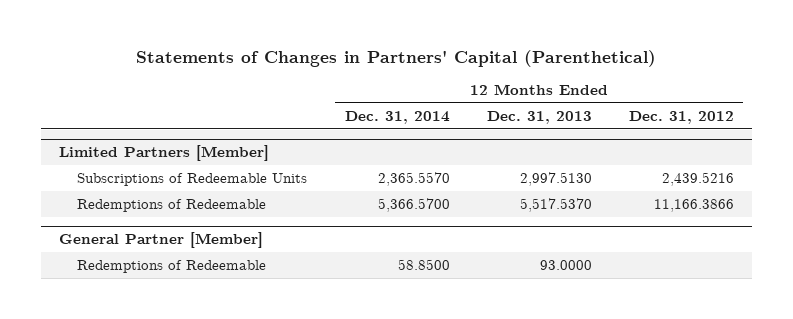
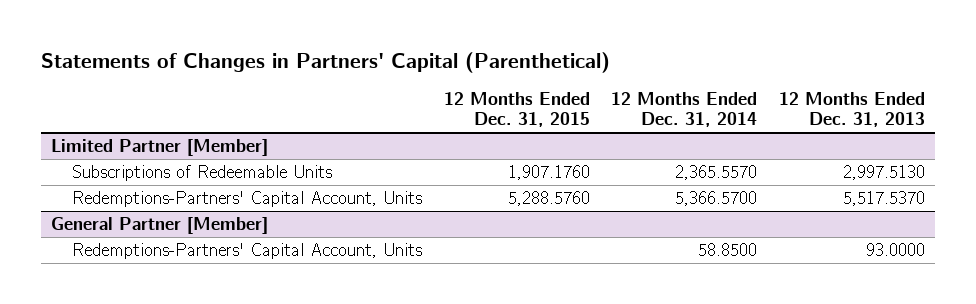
[628,110,734,124] Dec. 31, 2012 -> none
none -> [443,91,590,128] 12 Months Ended Dec. 31, 2015
[59,145,270,162] Limited Partners [Member] -> [51,139,269,157] Limited Partner [Member]
[77,198,267,212] Redemptions of Redeemable -> [72,191,423,208] Redemptions-Partners' Capital Account, Units
[77,259,267,273] Redemptions of Redeemable -> [72,243,423,260] Redemptions-Partners' Capital Account, Units

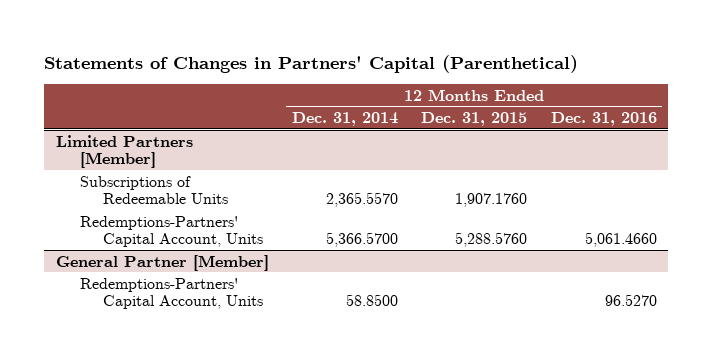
[778,91,925,128] 12 Months Ended Dec. 31, 2013 -> none
none -> [550,111,657,126] Dec. 31, 2016
[51,139,269,157] Limited Partner [Member] -> [56,134,194,169] Limited Partners [Member]

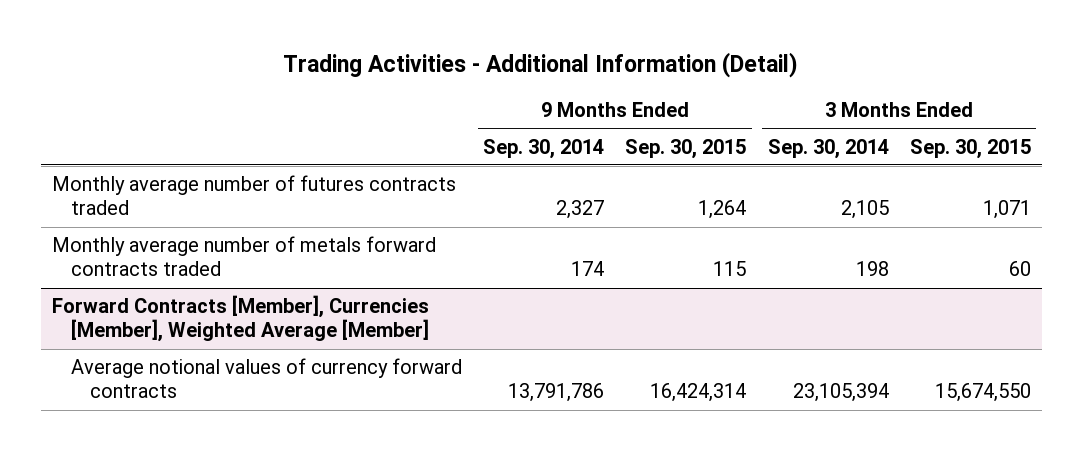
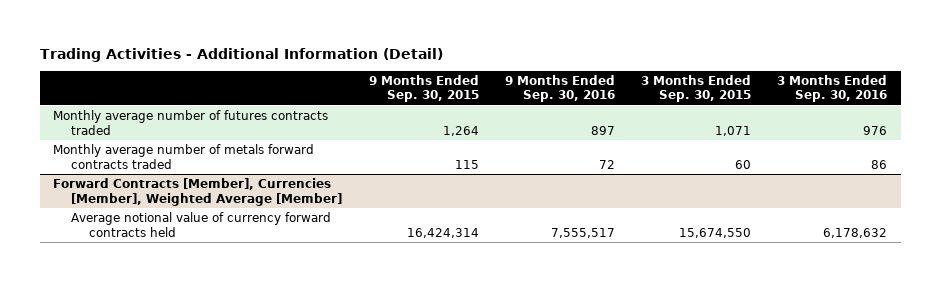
[483,138,605,159] Sep. 30, 2014 -> none
[767,138,889,159] Sep. 30, 2014 -> none
none -> [504,74,615,103] 9 Months Ended Sep. 30, 2016
none -> [777,74,888,103] 3 Months Ended Sep. 30, 2016
[70,358,462,399] Average notional values of currency forward contracts -> [71,212,332,237] Average notional value of currency forward contracts held

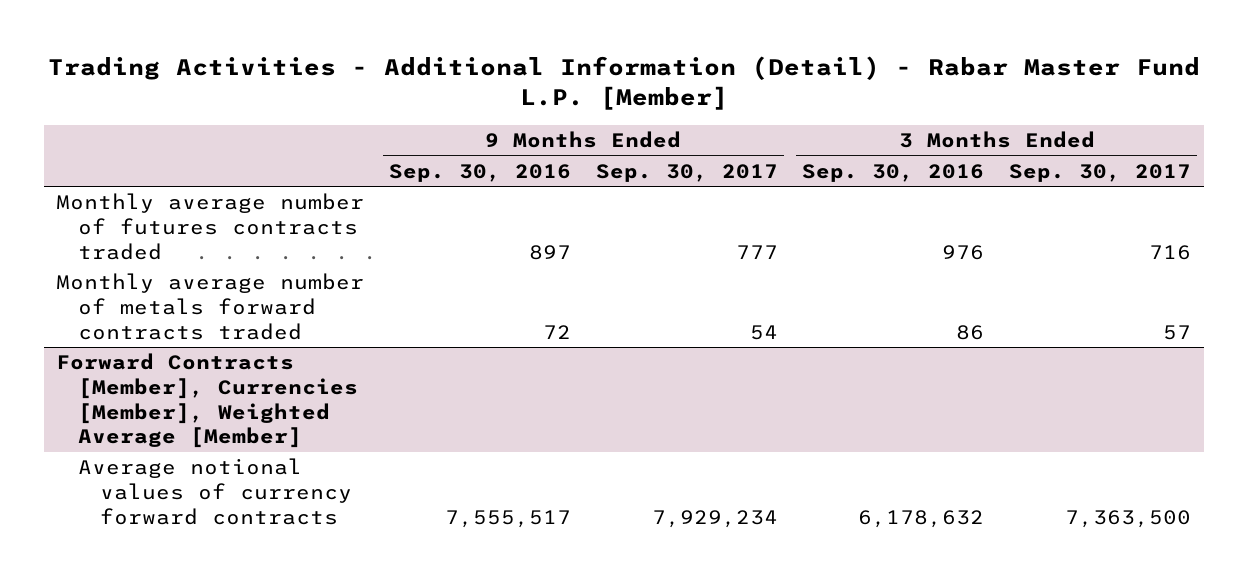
[40,47,444,62] Trading Activities - Additional Information (Detail) -> [47,55,1200,110] Trading Activities - Additional Information (Detail) - Rabar Master Fund L.P. [Member]
[368,74,479,103] 9 Months Ended Sep. 30, 2015 -> none
[641,74,752,103] 3 Months Ended Sep. 30, 2015 -> none
none -> [595,163,778,182] Sep. 30, 2017
none -> [1009,163,1192,182] Sep. 30, 2017
[71,212,332,237] Average notional value of currency forward contracts held -> [78,458,353,525] Average notional values of currency forward contracts

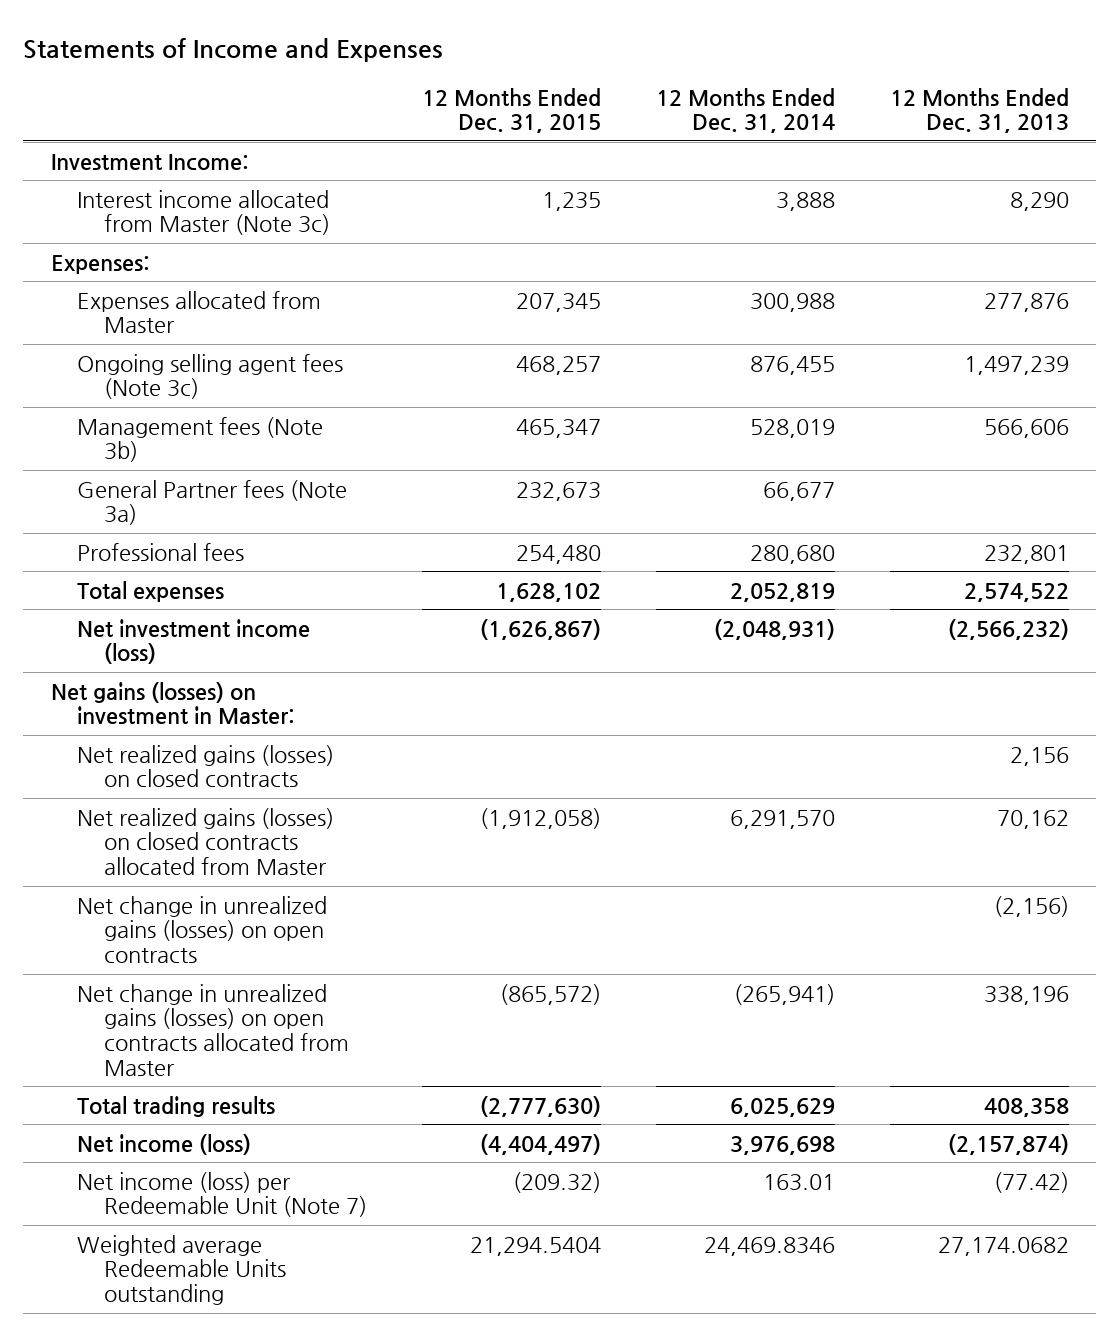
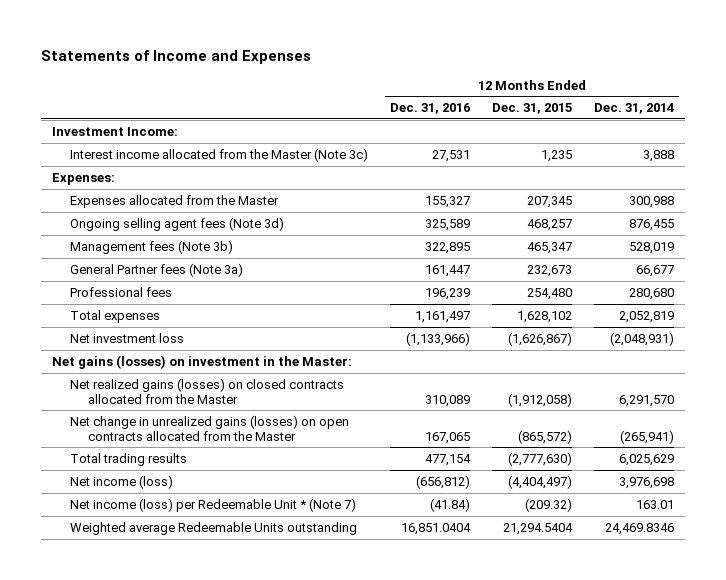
[889,87,1069,134] 12 Months Ended Dec. 31, 2013 -> none
none -> [390,103,471,115] Dec. 31, 2016
[77,189,330,236] Interest income allocated from Master (Note 3c) -> [70,147,369,162] Interest income allocated from the Master (Note 3c)
[77,290,322,334] Expenses allocated from Master -> [70,194,280,208] Expenses allocated from the Master
[77,353,344,400] Ongoing selling agent fees (Note 3c) -> [70,216,285,231] Ongoing selling agent fees (Note 3d)
[77,744,335,788] Net realized gains (losses) on closed contracts -> none
[77,895,328,963] Net change in unrealized gains (losses) on open contracts -> none
[77,618,311,665] Net investment income (loss) -> [70,332,185,343] Net investment loss
[50,681,296,725] Net gains (losses) on investment in Master: -> [52,354,353,369] Net gains (losses) on investment in the Master:
[77,807,335,875] Net realized gains (losses) on closed contracts allocated from Master -> [70,377,345,404] Net realized gains (losses) on closed contracts allocated from the Master
[77,983,349,1076] Net change in unrealized gains (losses) on open contracts allocated from Master -> [70,414,350,441] Net change in unrealized gains (losses) on open contracts allocated from the Master
[77,1171,367,1218] Net income (loss) per Redeemable Unit (Note 7) -> [70,497,357,512] Net income (loss) per Redeemable Unit * (Note 7)

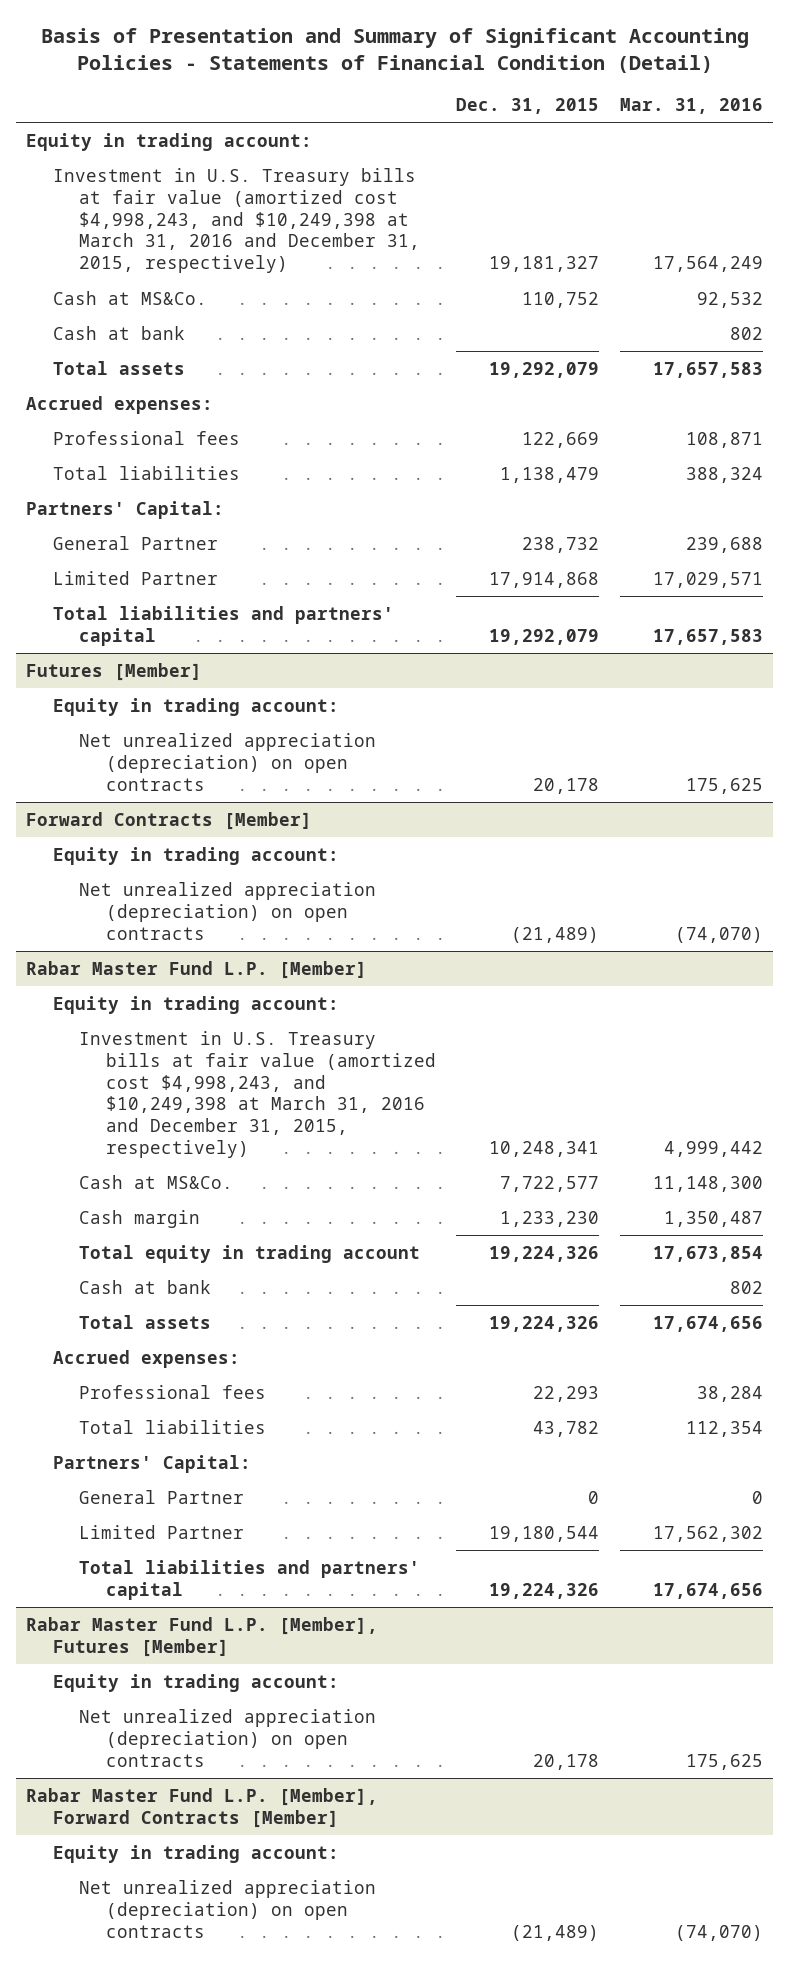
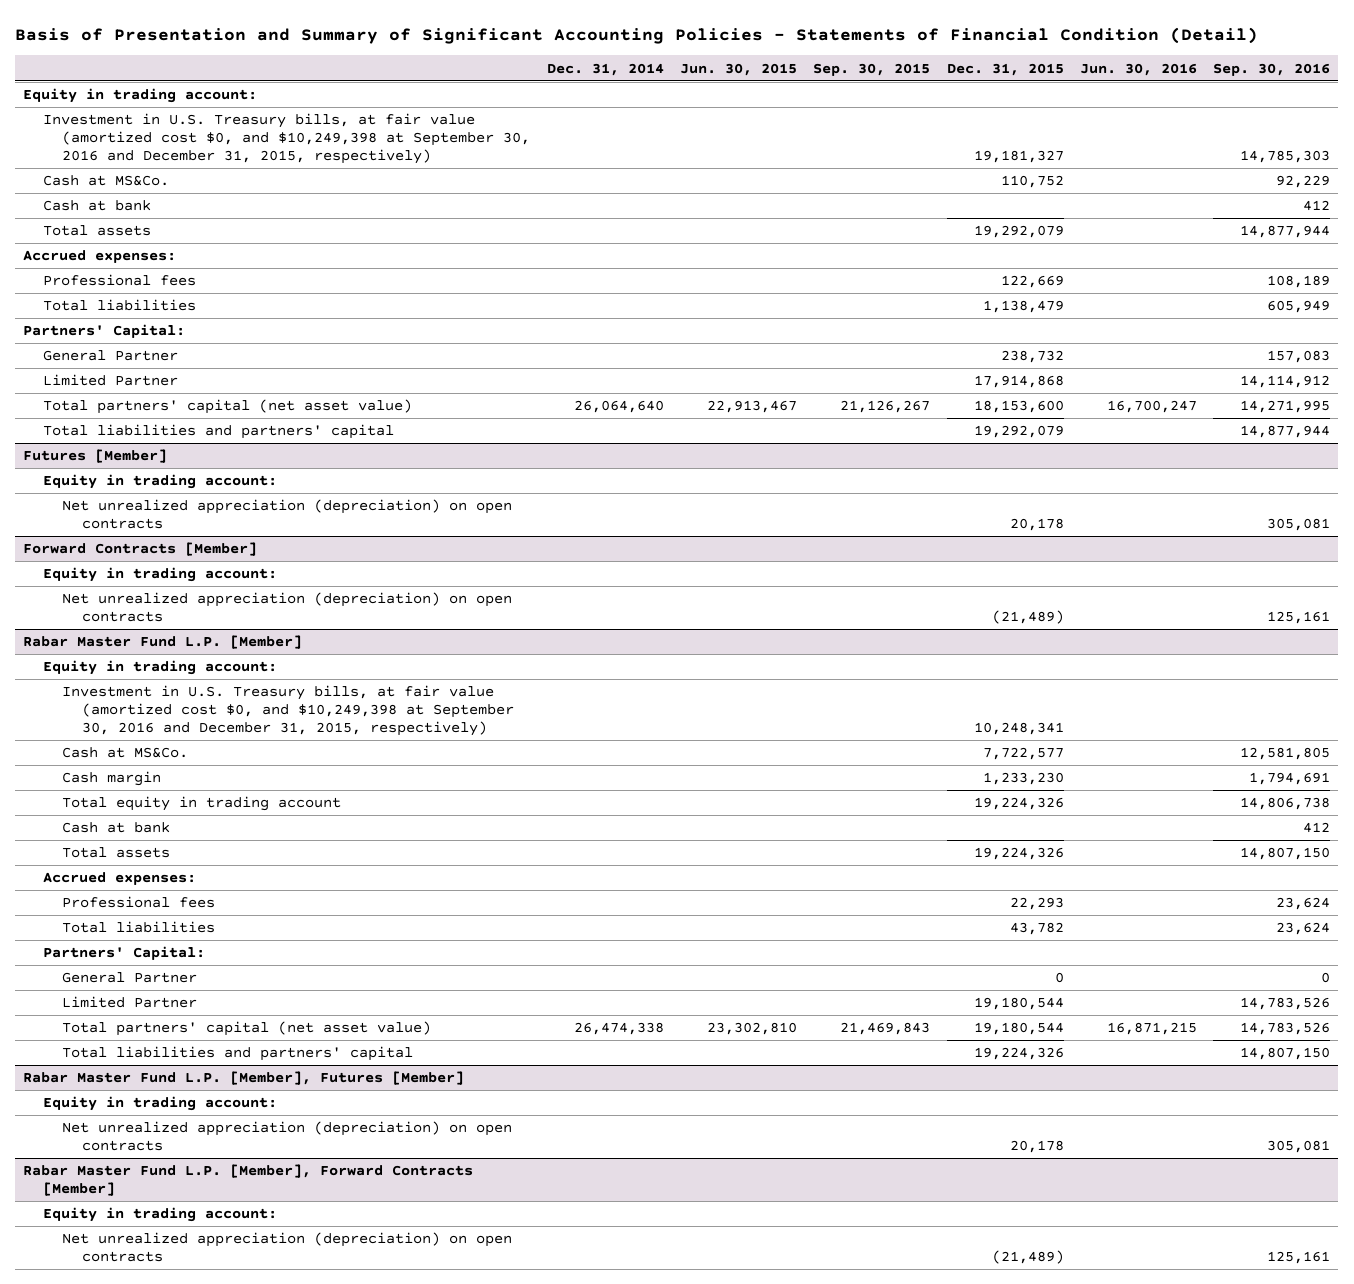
[620,97,764,114] Mar. 31, 2016 -> none
none -> [546,62,664,76] Dec. 31, 2014
none -> [679,62,797,76] Jun. 30, 2015
none -> [813,62,931,76] Sep. 30, 2015
none -> [1079,62,1197,76] Jun. 30, 2016
none -> [1213,62,1331,76] Sep. 30, 2016
[52,167,421,274] Investment in U.S. Treasury bills at fair value (amortized cost $4,998,243, and $10,249,398 at March 31, 2016 and December 31, 2015, respectively) -> [42,113,531,165] Investment in U.S. Treasury bills, at fair value (amortized cost $0, and $10,249,398 at September 30, 2016 and December 31, 2015, respectively)
none -> [42,399,412,415] Total partners' capital (net asset value)
[79,1030,436,1159] Investment in U.S. Treasury bills at fair value (amortized cost $4,998,243, and $10,249,398 at March 31, 2016 and December 31, 2015, respectively) -> [62,685,514,737] Investment in U.S. Treasury bills, at fair value (amortized cost $0, and $10,249,398 at September 30, 2016 and December 31, 2015, respectively)
none -> [62,1021,432,1037] Total partners' capital (net asset value)

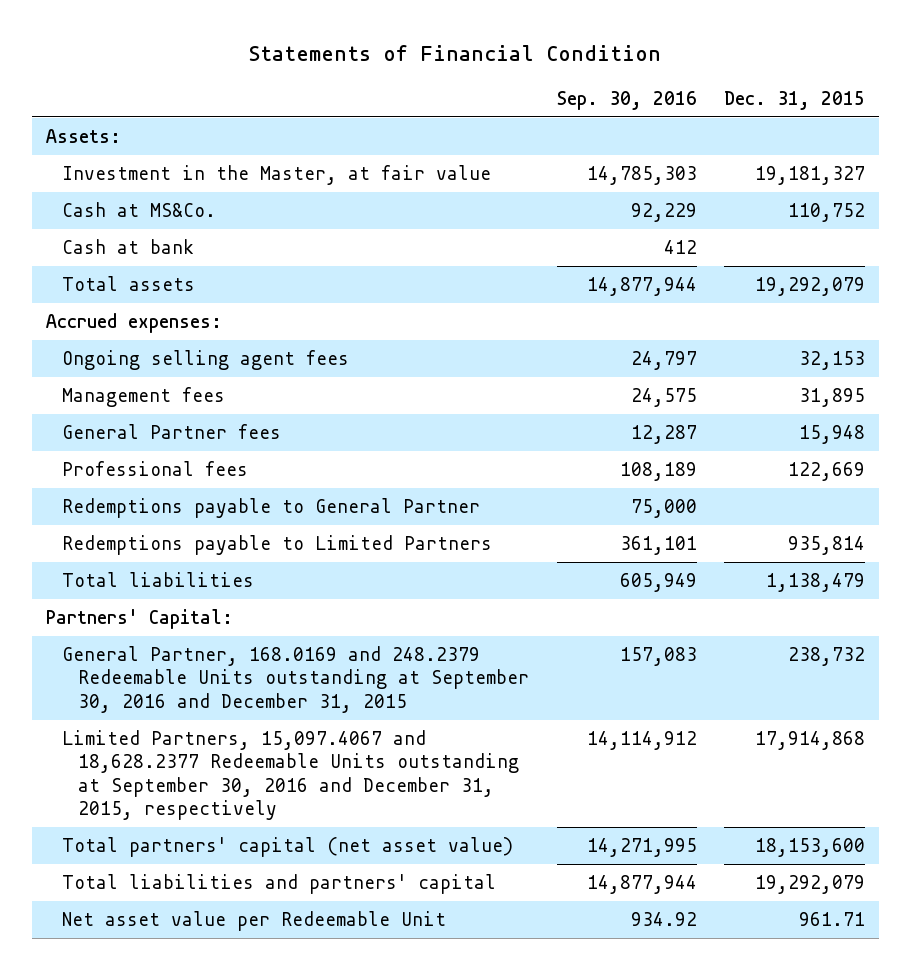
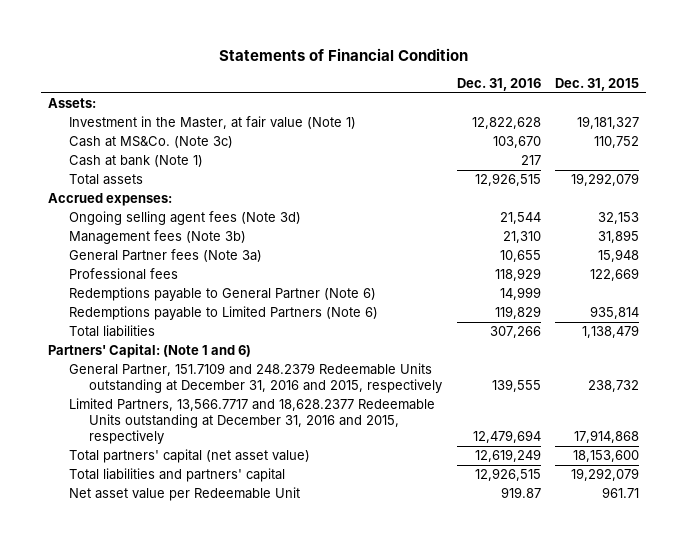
[556,91,697,111] Sep. 30, 2016 -> none
none -> [456,78,541,92] Dec. 31, 2016
[61,164,491,185] Investment in the Master, at fair value -> [68,116,356,130] Investment in the Master, at fair value (Note 1)
[61,201,216,217] Cash at MS&Co. -> [68,136,233,149] Cash at MS&Co. (Note 3c)
[61,238,194,254] Cash at bank -> [68,155,203,168] Cash at bank (Note 1)
[61,349,349,370] Ongoing selling agent fees -> [68,211,301,226] Ongoing selling agent fees (Note 3d)
[61,386,225,407] Management fees -> [68,230,246,245] Management fees (Note 3b)
[61,423,281,439] General Partner fees -> [68,249,262,263] General Partner fees (Note 3a)
[61,497,480,518] Redemptions payable to General Partner -> [68,287,376,302] Redemptions payable to General Partner (Note 6)
[61,534,492,555] Redemptions payable to Limited Partners -> [68,306,378,321] Redemptions payable to Limited Partners (Note 6)
[45,608,233,629] Partners' Capital: -> [48,344,252,359] Partners' Capital: (Note 1 and 6)
[61,645,530,713] General Partner, 168.0169 and 248.2379 Redeemable Units outstanding at September 30, 2016 and December 31, 2015 -> [68,363,443,394] General Partner, 151.7109 and 248.2379 Redeemable Units outstanding at December 31, 2016 and 2015, respectively
[61,729,520,821] Limited Partners, 15,097.4067 and 18,628.2377 Redeemable Units outstanding at September 30, 2016 and December 31, 2015, respectively -> [68,398,435,445] Limited Partners, 13,566.7717 and 18,628.2377 Redeemable Units outstanding at December 31, 2016 and 2015, respectively

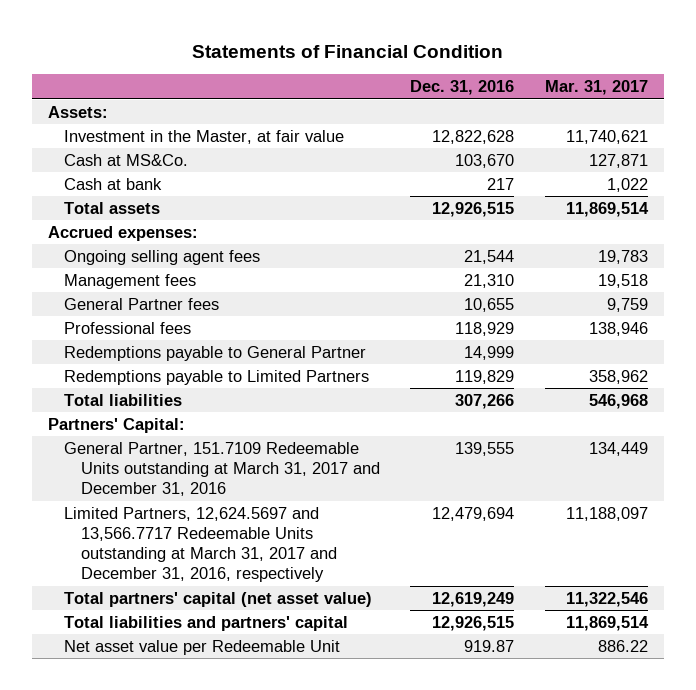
[555,78,640,92] Dec. 31, 2015 -> none
none -> [545,80,649,96] Mar. 31, 2017
[68,116,356,130] Investment in the Master, at fair value (Note 1) -> [64,129,345,144] Investment in the Master, at fair value
[68,136,233,149] Cash at MS&Co. (Note 3c) -> [64,153,189,166] Cash at MS&Co.
[68,155,203,168] Cash at bank (Note 1) -> [64,177,163,190] Cash at bank
[68,211,301,226] Ongoing selling agent fees (Note 3d) -> [64,249,261,265] Ongoing selling agent fees
[68,230,246,245] Management fees (Note 3b) -> [64,273,197,289] Management fees
[68,249,262,263] General Partner fees (Note 3a) -> [64,297,220,310] General Partner fees
[68,287,376,302] Redemptions payable to General Partner (Note 6) -> [64,345,367,361] Redemptions payable to General Partner
[68,306,378,321] Redemptions payable to Limited Partners (Note 6) -> [64,369,370,385] Redemptions payable to Limited Partners
[48,344,252,359] Partners' Capital: (Note 1 and 6) -> [47,417,185,433] Partners' Capital:
[68,363,443,394] General Partner, 151.7109 and 248.2379 Redeemable Units outstanding at December 31, 2016 and 2015, respectively -> [64,441,380,497] General Partner, 151.7109 Redeemable Units outstanding at March 31, 2017 and December 31, 2016
[68,398,435,445] Limited Partners, 13,566.7717 and 18,628.2377 Redeemable Units outstanding at December 31, 2016 and 2015, respectively -> [64,506,337,583] Limited Partners, 12,624.5697 and 13,566.7717 Redeemable Units outstanding at March 31, 2017 and December 31, 2016, respectively

